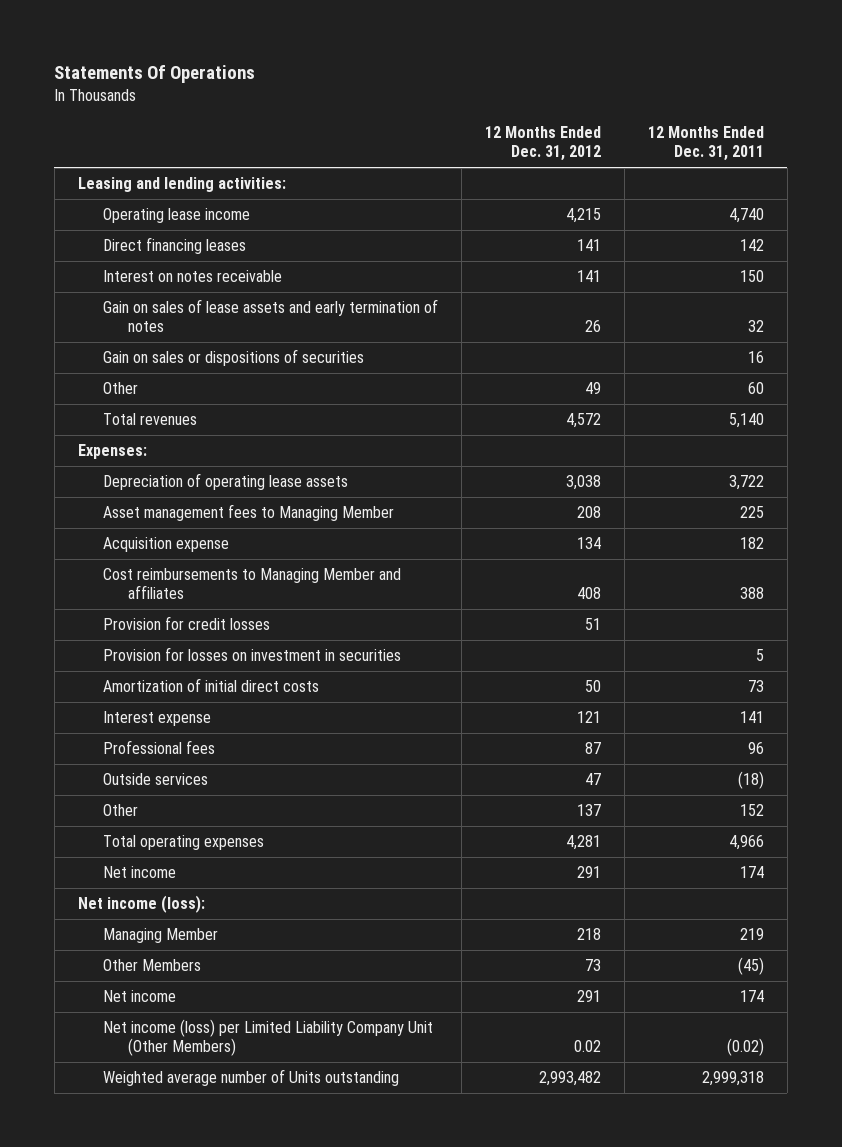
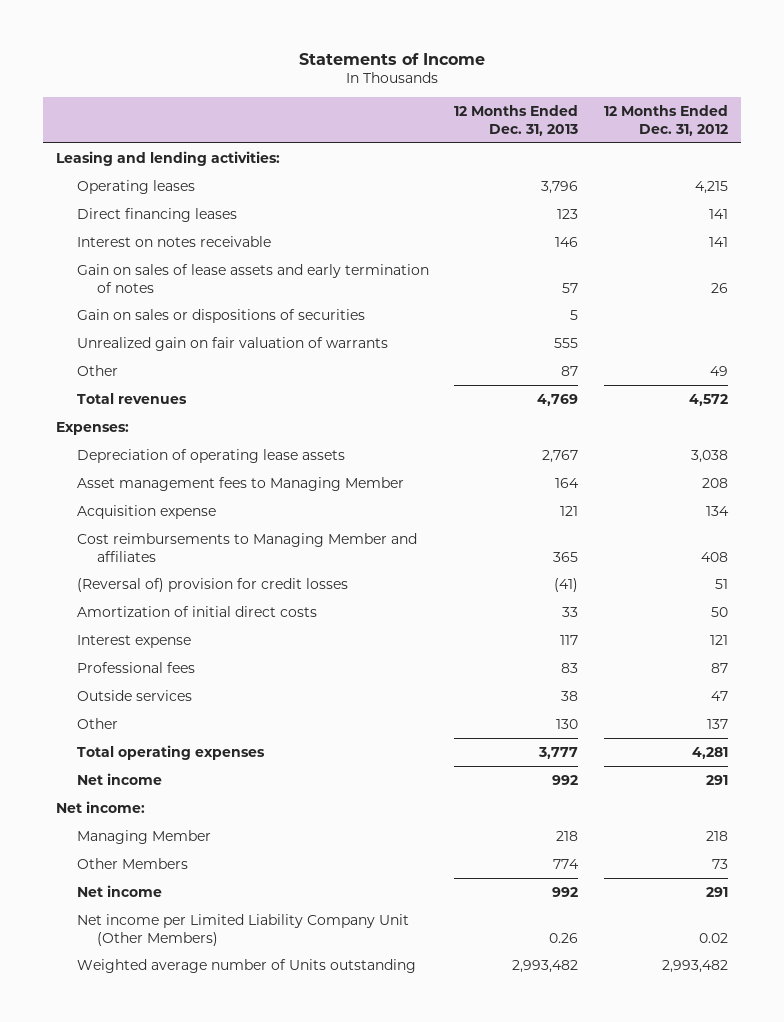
[54,65,256,84] Statements Of Operations -> [298,52,485,65] Statements of Income
[647,126,764,162] 12 Months Ended Dec. 31, 2011 -> none
none -> [454,104,579,136] 12 Months Ended Dec. 31, 2013
[103,208,251,224] Operating lease income -> [76,179,195,194] Operating leases
none -> [76,336,388,351] Unrealized gain on fair valuation of warrants
[103,647,402,662] Provision for losses on investment in securities -> none
[103,616,271,631] Provision for credit losses -> [76,577,348,592] (Reversal of) provision for credit losses
[77,895,205,914] Net income (loss): -> [55,800,145,813] Net income:
[103,1019,434,1057] Net income (loss) per Limited Liability Company Unit (Other Members) -> [76,913,409,946] Net income per Limited Liability Company Unit (Other Members)

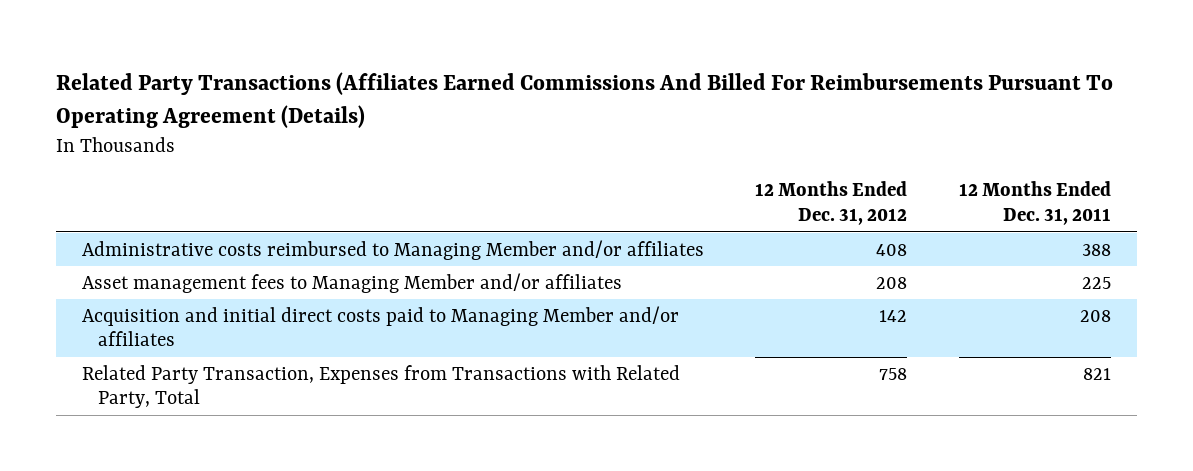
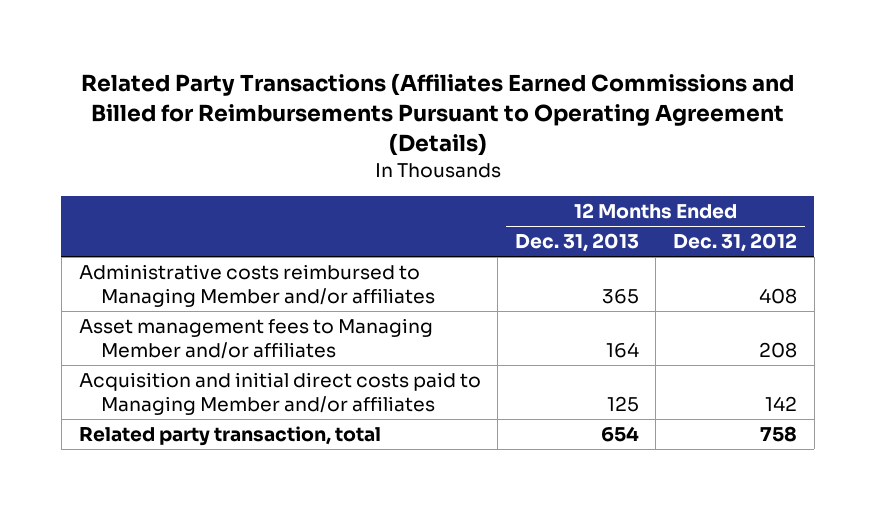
[55,71,1113,129] Related Party Transactions (Affiliates Earned Commissions And Billed For Reimbursements Pursuant To Operating Agreement (Details) -> [80,73,794,157] Related Party Transactions (Affiliates Earned Commissions and Billed for Reimbursements Pursuant to Operating Agreement (Details)
[958,181,1111,226] 12 Months Ended Dec. 31, 2011 -> none
none -> [514,233,639,253] Dec. 31, 2013
[81,364,680,409] Related Party Transaction, Expenses from Transactions with Related Party, Total -> [78,426,381,447] Related party transaction, total

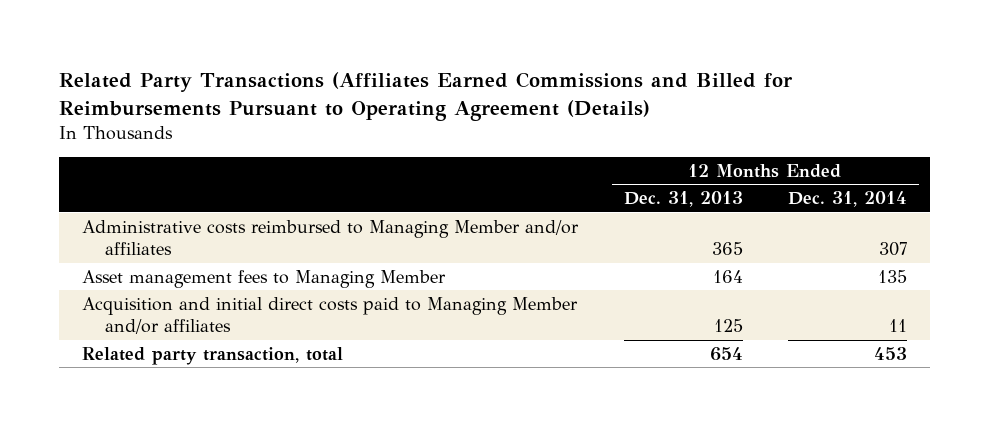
[672,233,797,253] Dec. 31, 2012 -> none
none -> [788,191,908,208] Dec. 31, 2014
[78,318,433,359] Asset management fees to Managing Member and/or affiliates -> [81,269,446,288] Asset management fees to Managing Member

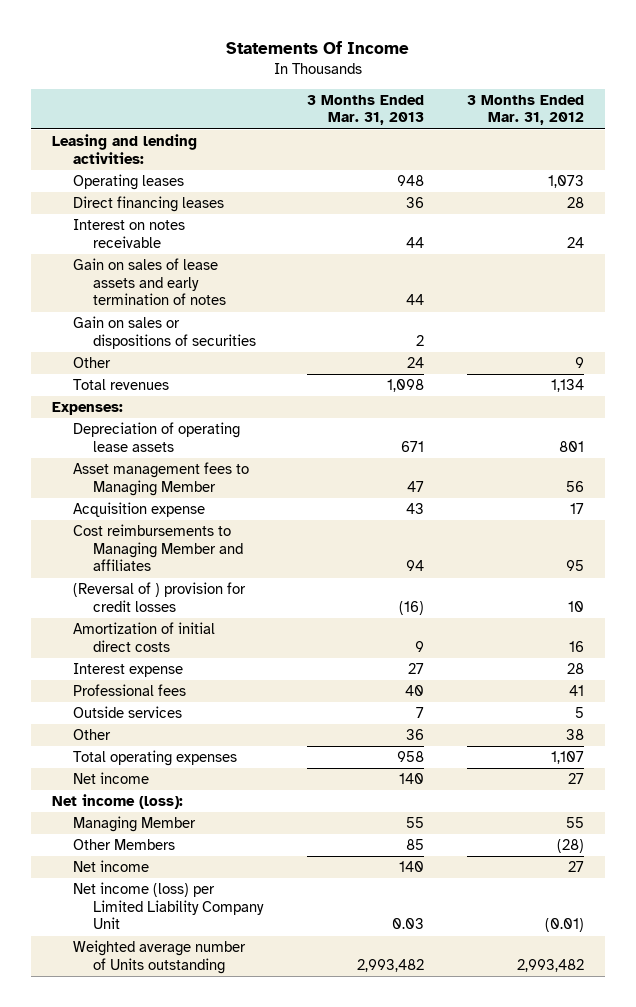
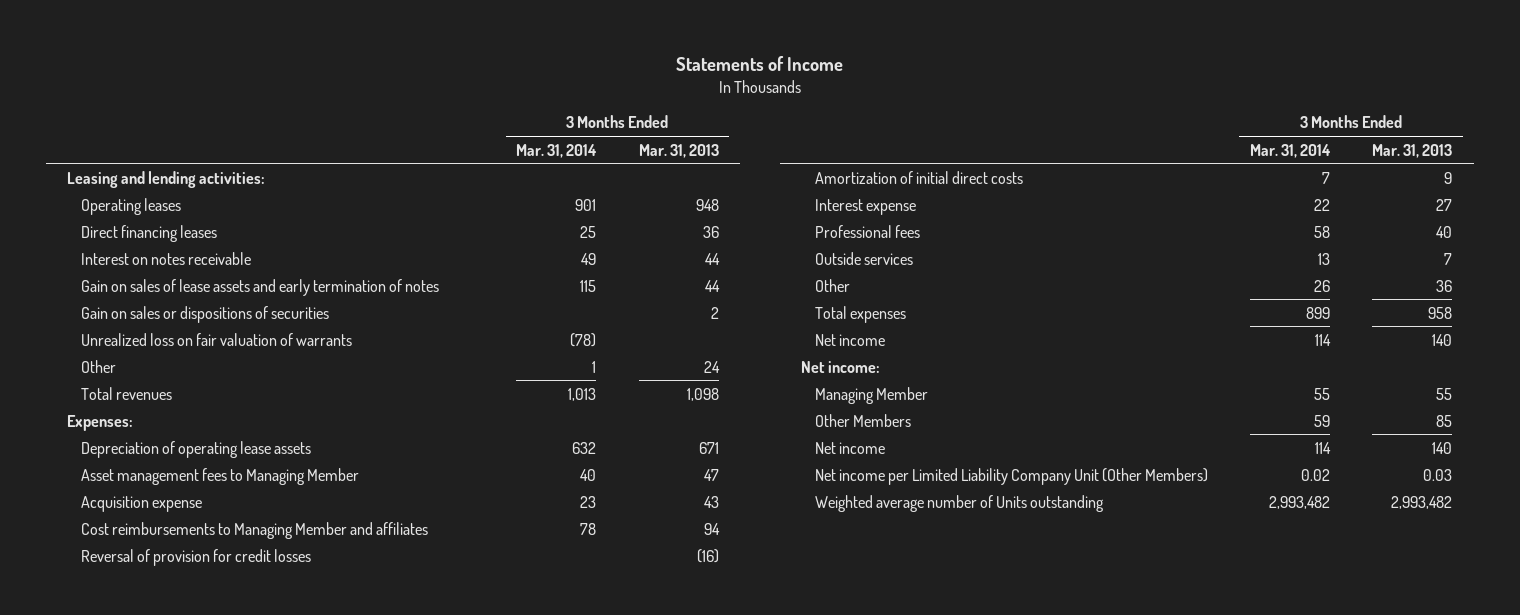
[226,40,410,54] Statements Of Income -> [675,56,843,72] Statements of Income
[466,94,584,126] 3 Months Ended Mar. 31, 2012 -> none
none -> [516,143,598,158] Mar. 31, 2014
none -> [80,332,352,346] Unrealized loss on fair valuation of warrants
[72,582,246,612] (Reversal of ) provision for credit losses -> [80,548,311,566] Reversal of provision for credit losses
[72,750,237,767] Total operating expenses -> [814,305,906,323] Total expenses
[52,794,184,810] Net income (loss): -> [801,360,881,373] Net income:
[72,882,265,930] Net income (loss) per Limited Liability Company Unit -> [814,467,1208,485] Net income per Limited Liability Company Unit (Other Members)

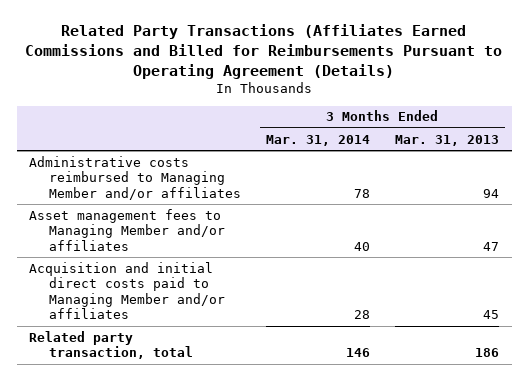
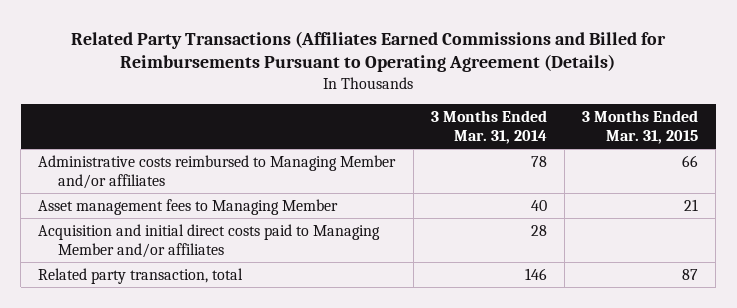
[395,134,500,146] Mar. 31, 2013 -> none
none -> [582,110,699,144] 3 Months Ended Mar. 31, 2015
[29,208,225,251] Asset management fees to Managing Member and/or affiliates -> [38,198,339,215] Asset management fees to Managing Member

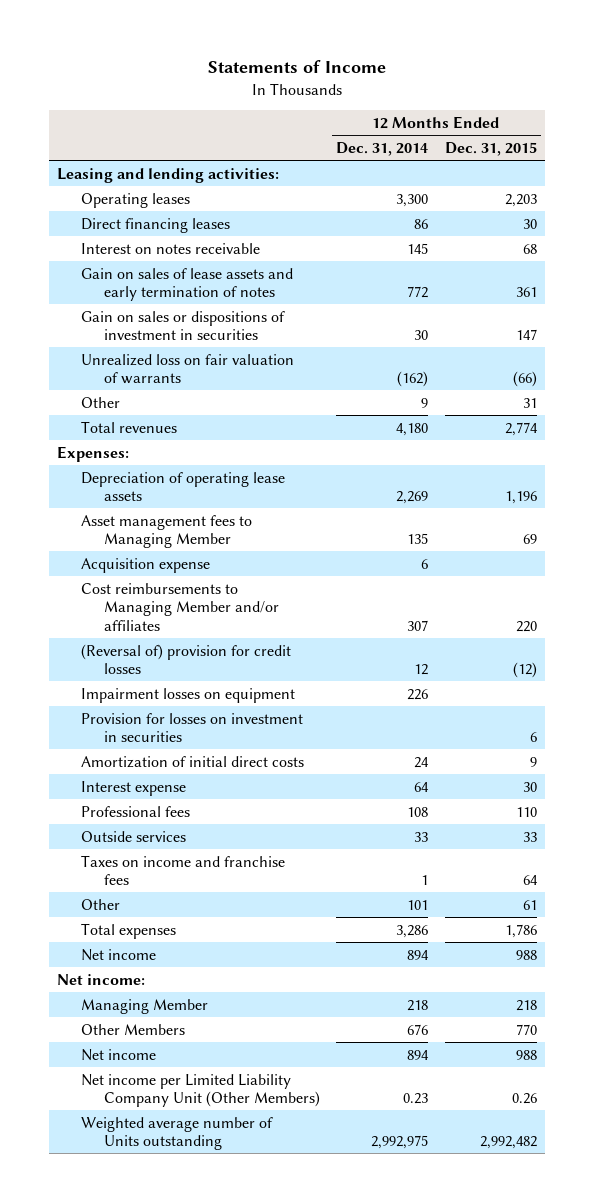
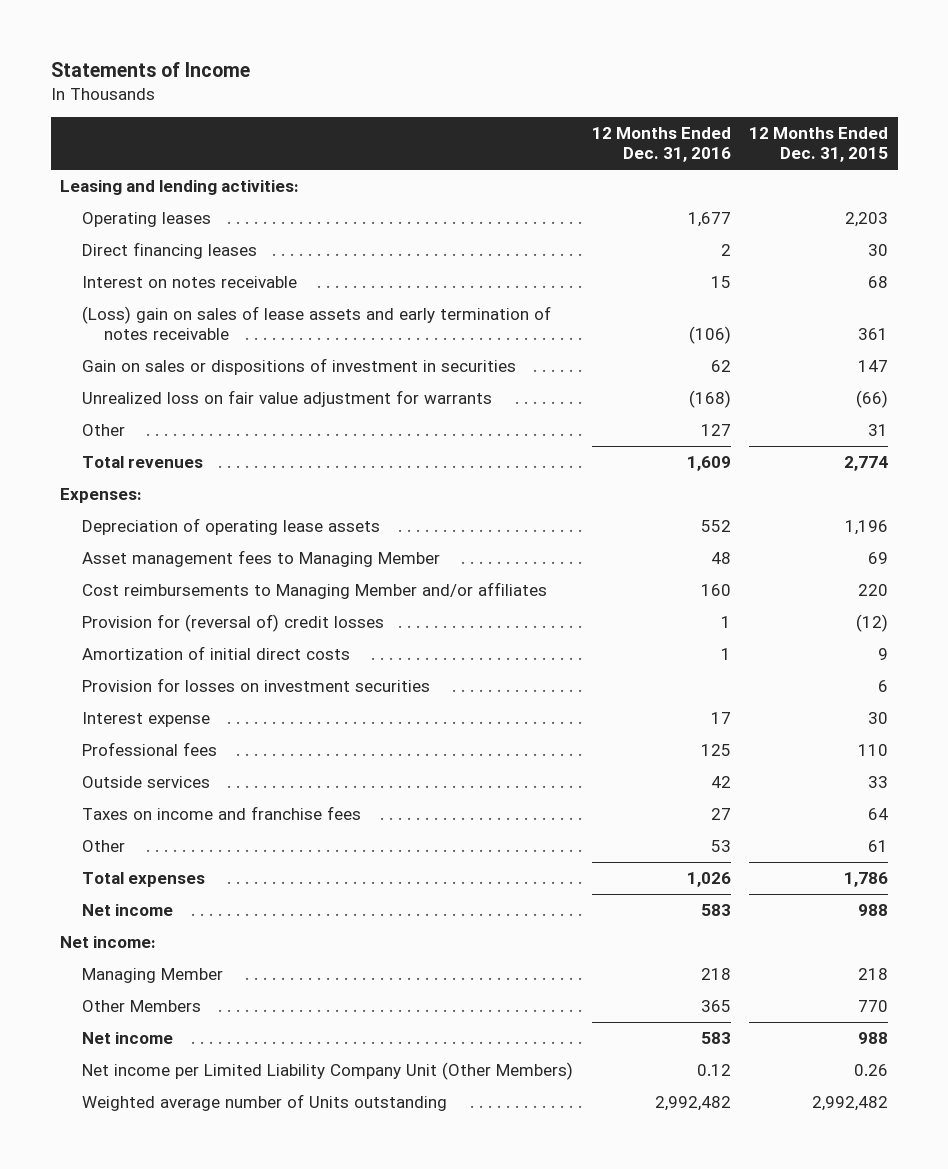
[336,141,429,156] Dec. 31, 2014 -> none
none -> [591,127,731,163] 12 Months Ended Dec. 31, 2016
[80,267,293,302] Gain on sales of lease assets and early termination of notes -> [81,306,551,341] (Loss) gain on sales of lease assets and early termination of notes receivable
[80,353,294,385] Unrealized loss on fair valuation of warrants -> [81,390,492,408] Unrealized loss on fair value adjustment for warrants
[80,557,210,573] Acquisition expense -> none
[80,687,295,703] Impairment losses on equipment -> none
[80,712,303,743] Provision for losses on investment in securities -> none
[80,643,291,675] (Reversal of) provision for credit losses -> [81,614,384,633] Provision for (reversal of) credit losses
none -> [81,678,430,693] Provision for losses on investment securities

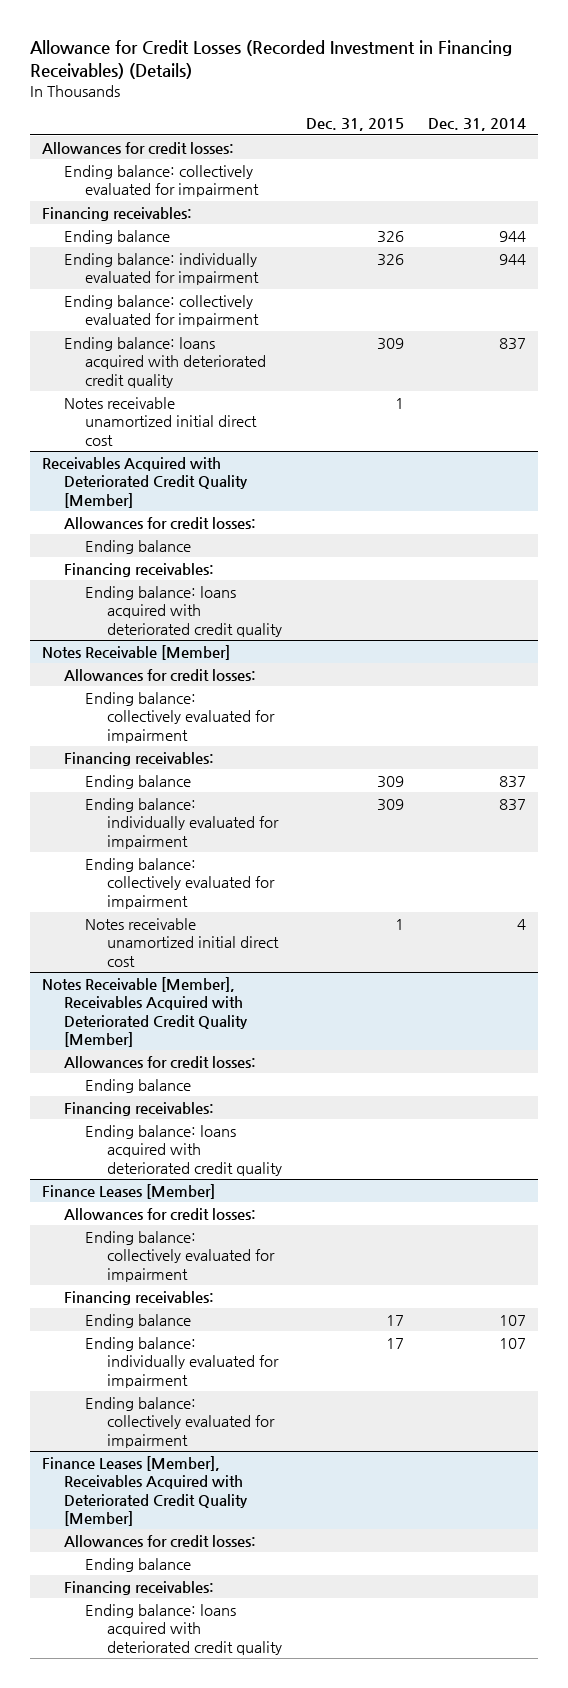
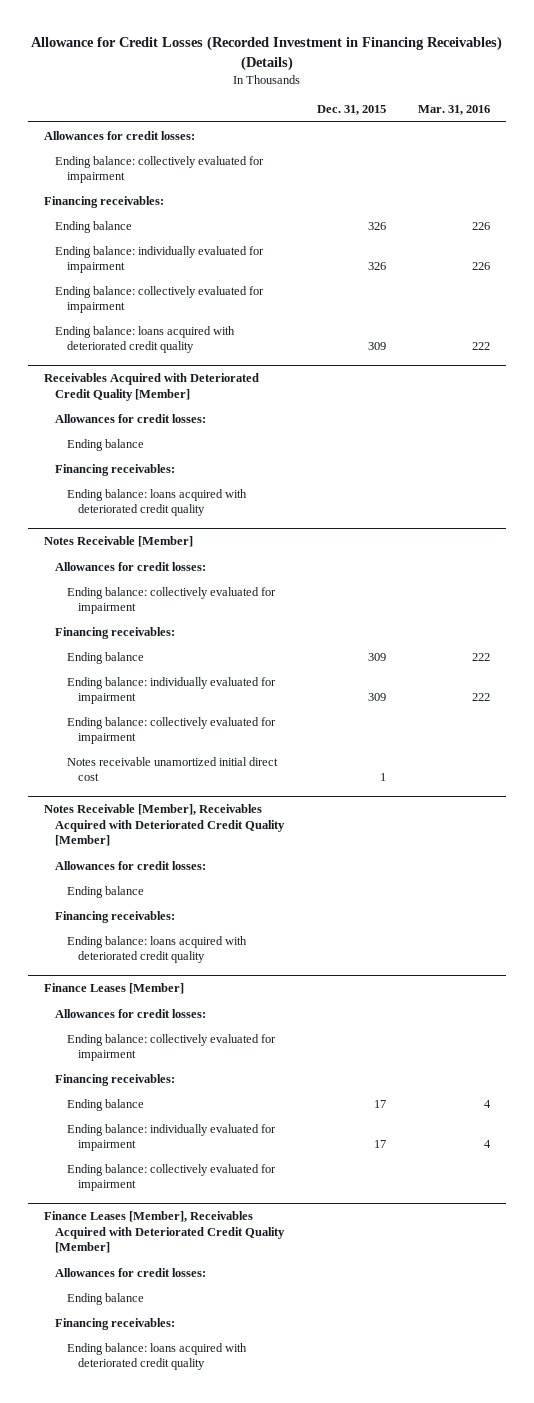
[428,118,527,132] Dec. 31, 2014 -> none
none -> [418,105,491,116] Mar. 31, 2016
[63,396,258,446] Notes receivable unamortized initial direct cost -> none

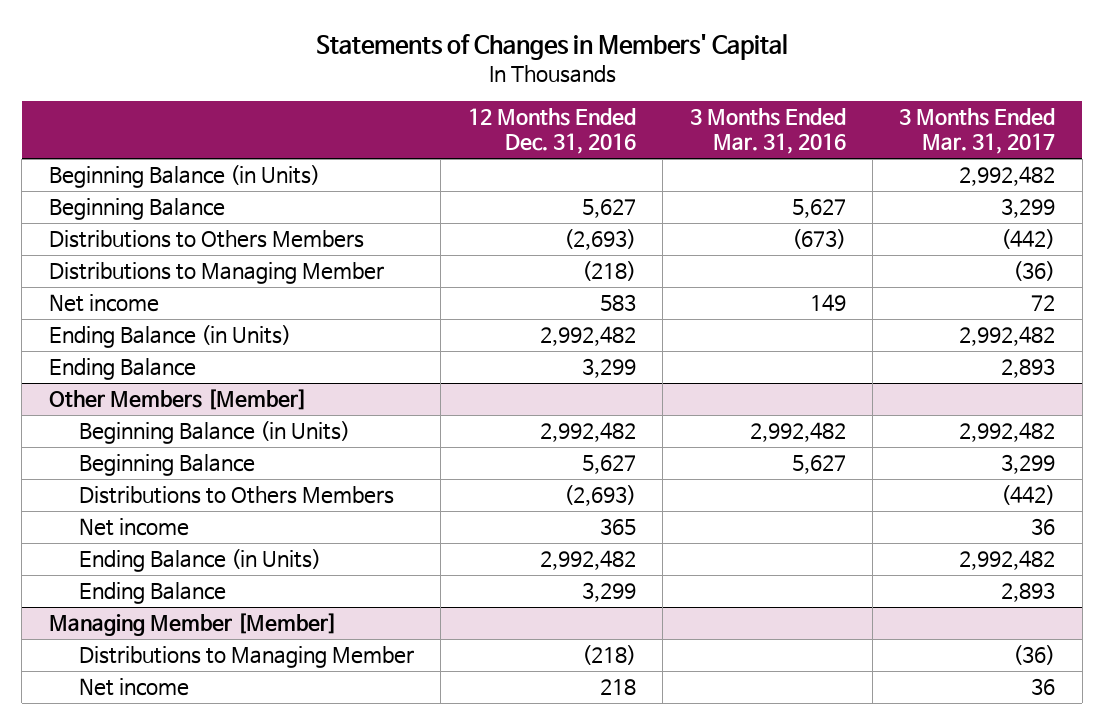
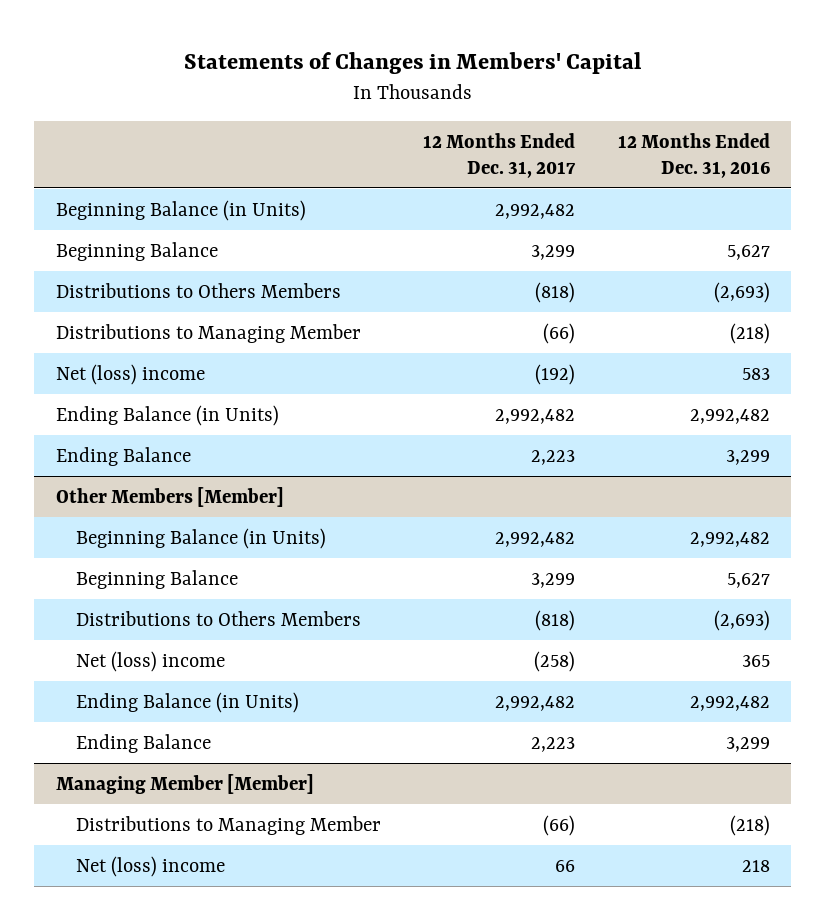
[689,108,846,155] 3 Months Ended Mar. 31, 2016 -> none
[899,108,1056,155] 3 Months Ended Mar. 31, 2017 -> none
none -> [423,132,577,178] 12 Months Ended Dec. 31, 2017
[48,294,159,313] Net income -> [55,363,205,385] Net (loss) income
[79,518,190,537] Net income -> [76,650,226,672] Net (loss) income
[79,678,190,697] Net income -> [76,855,226,877] Net (loss) income

